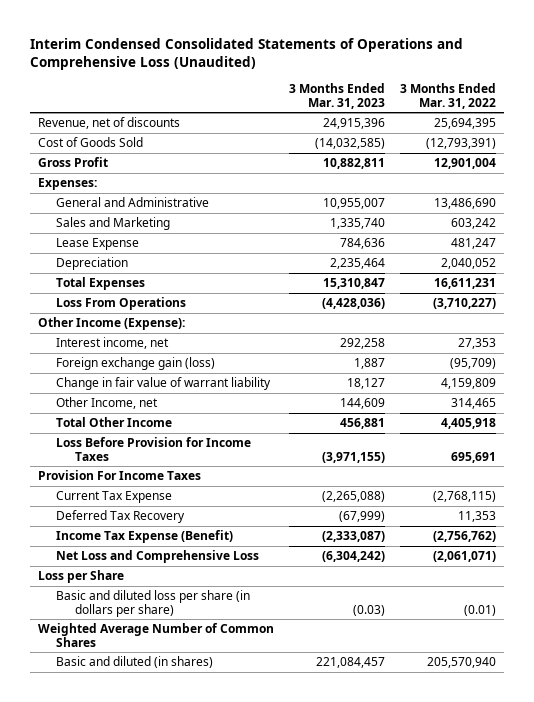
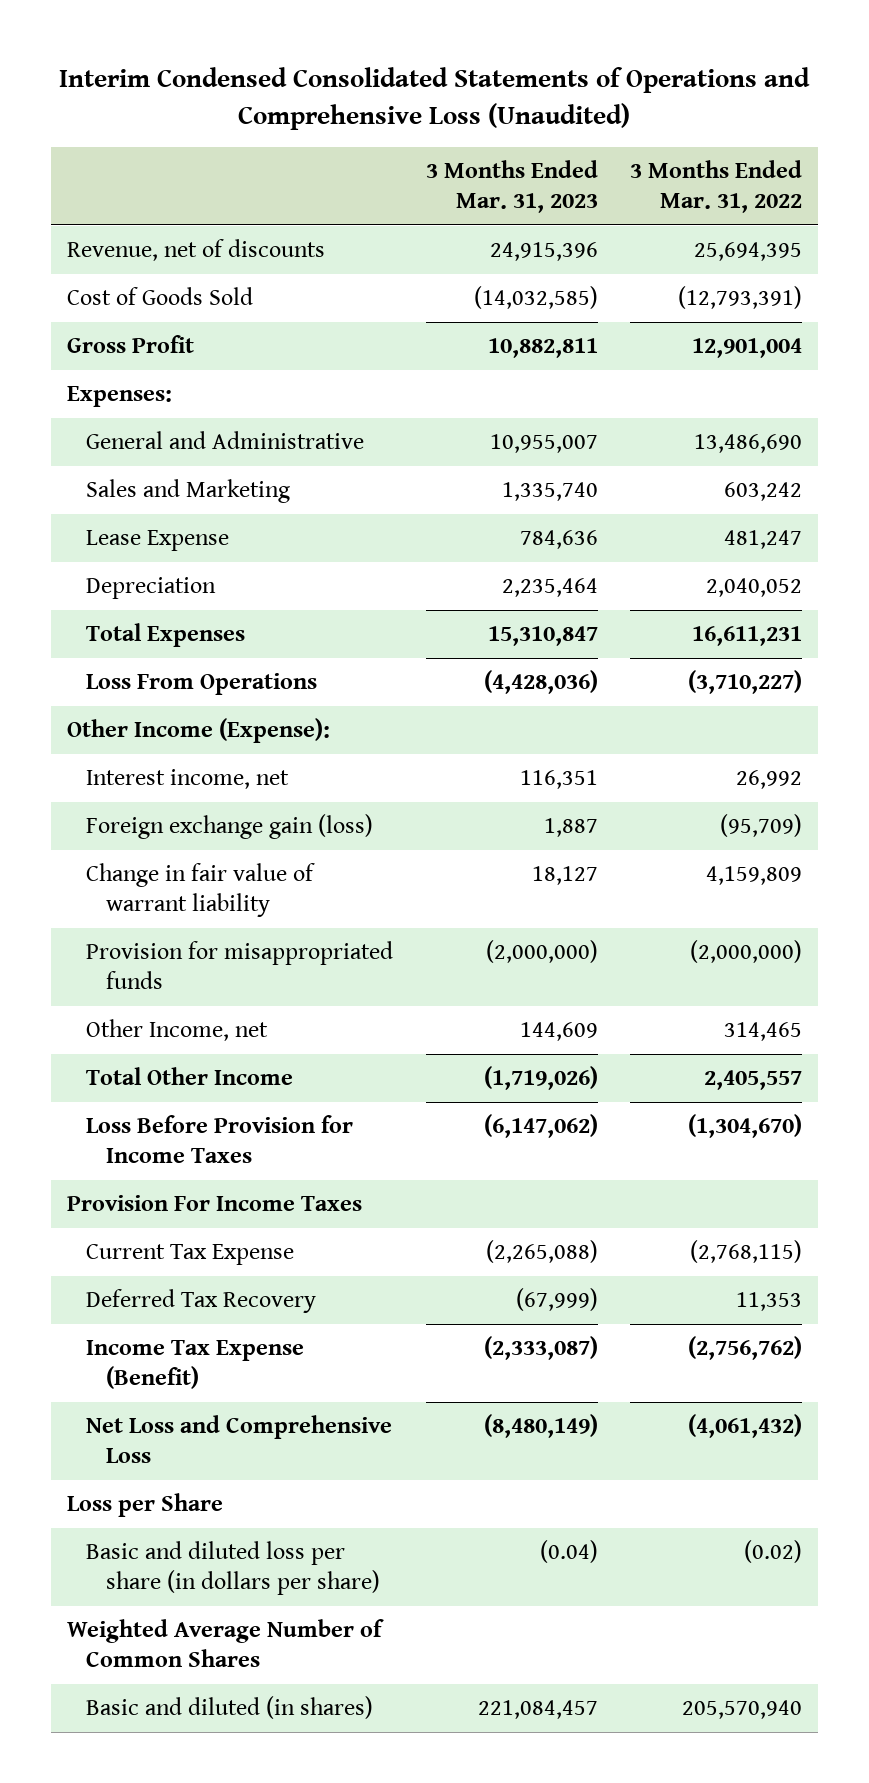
[340,338,386,350] 292,258 -> [519,770,598,790] 116,351
[458,338,497,350] 27,353 -> [735,770,802,790] 26,992
none -> [86,941,394,990] Provision for misappropriated funds
[340,418,386,430] 456,881 -> [483,1066,598,1091] (1,719,026)
[441,418,497,430] 4,405,918 -> [703,1070,802,1091] 2,405,557
[322,451,386,463] (3,971,155) -> [483,1114,598,1139] (6,147,062)
[451,451,497,463] 695,691 -> [687,1114,802,1139] (1,304,670)
[322,551,386,563] (6,304,242) -> [483,1414,598,1439] (8,480,149)
[433,551,497,563] (2,061,071) -> [687,1414,802,1439] (4,061,432)
[353,604,386,616] (0.03) -> [539,1540,598,1564] (0.04)
[464,604,497,616] (0.01) -> [743,1540,802,1564] (0.02)

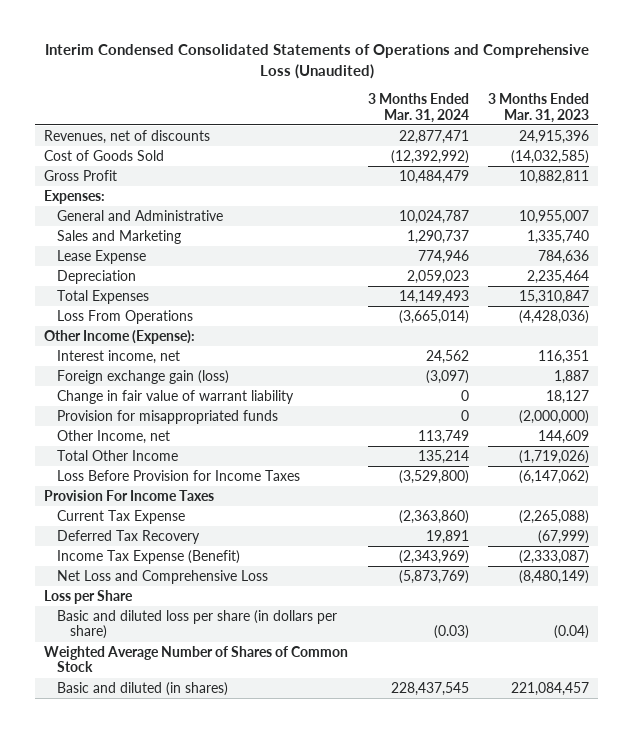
[629,160,802,214] 3 Months Ended Mar. 31, 2022 -> none
none -> [367,92,469,123] 3 Months Ended Mar. 31, 2024
[66,239,325,262] Revenue, net of discounts -> [44,129,211,144] Revenues, net of discounts
[66,1619,384,1668] Weighted Average Number of Common Shares -> [44,645,349,673] Weighted Average Number of Shares of Common Stock

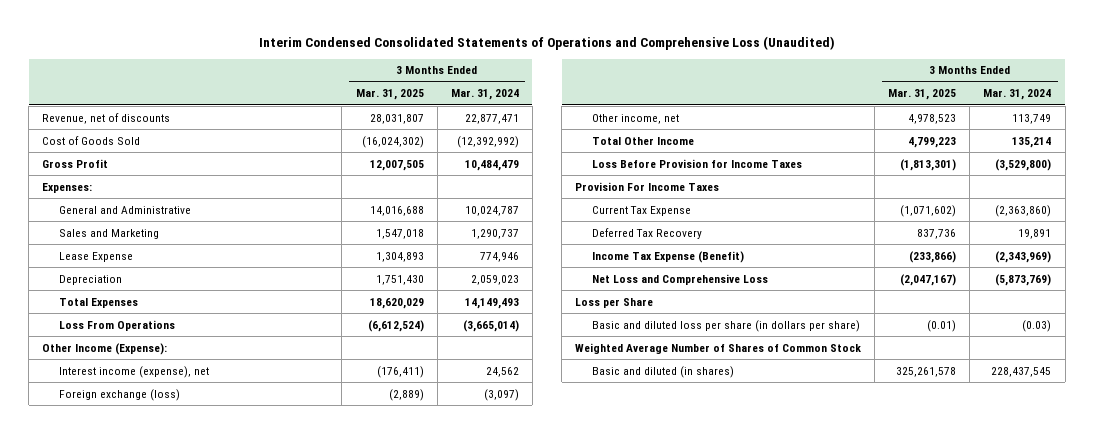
[487,92,589,123] 3 Months Ended Mar. 31, 2023 -> none
none -> [355,89,424,101] Mar. 31, 2025
[44,129,211,144] Revenues, net of discounts -> [42,112,171,124] Revenue, net of discounts
[57,389,295,404] Change in fair value of warrant liability -> none
[57,409,279,424] Provision for misappropriated funds -> none
[57,349,181,364] Interest income, net -> [59,365,210,378] Interest income (expense), net
[57,369,230,384] Foreign exchange gain (loss) -> [59,388,181,401] Foreign exchange (loss)
[57,429,171,444] Other Income, net -> [592,113,680,124] Other income, net

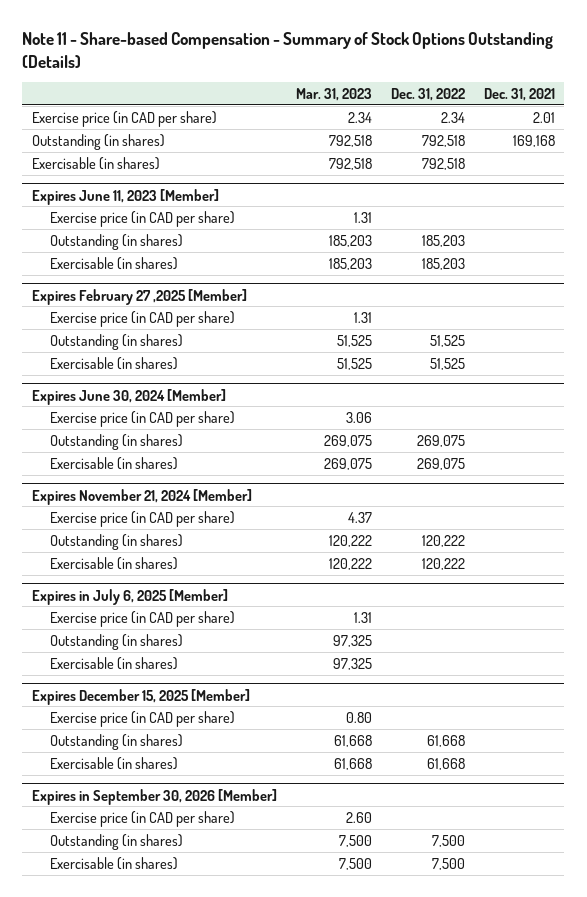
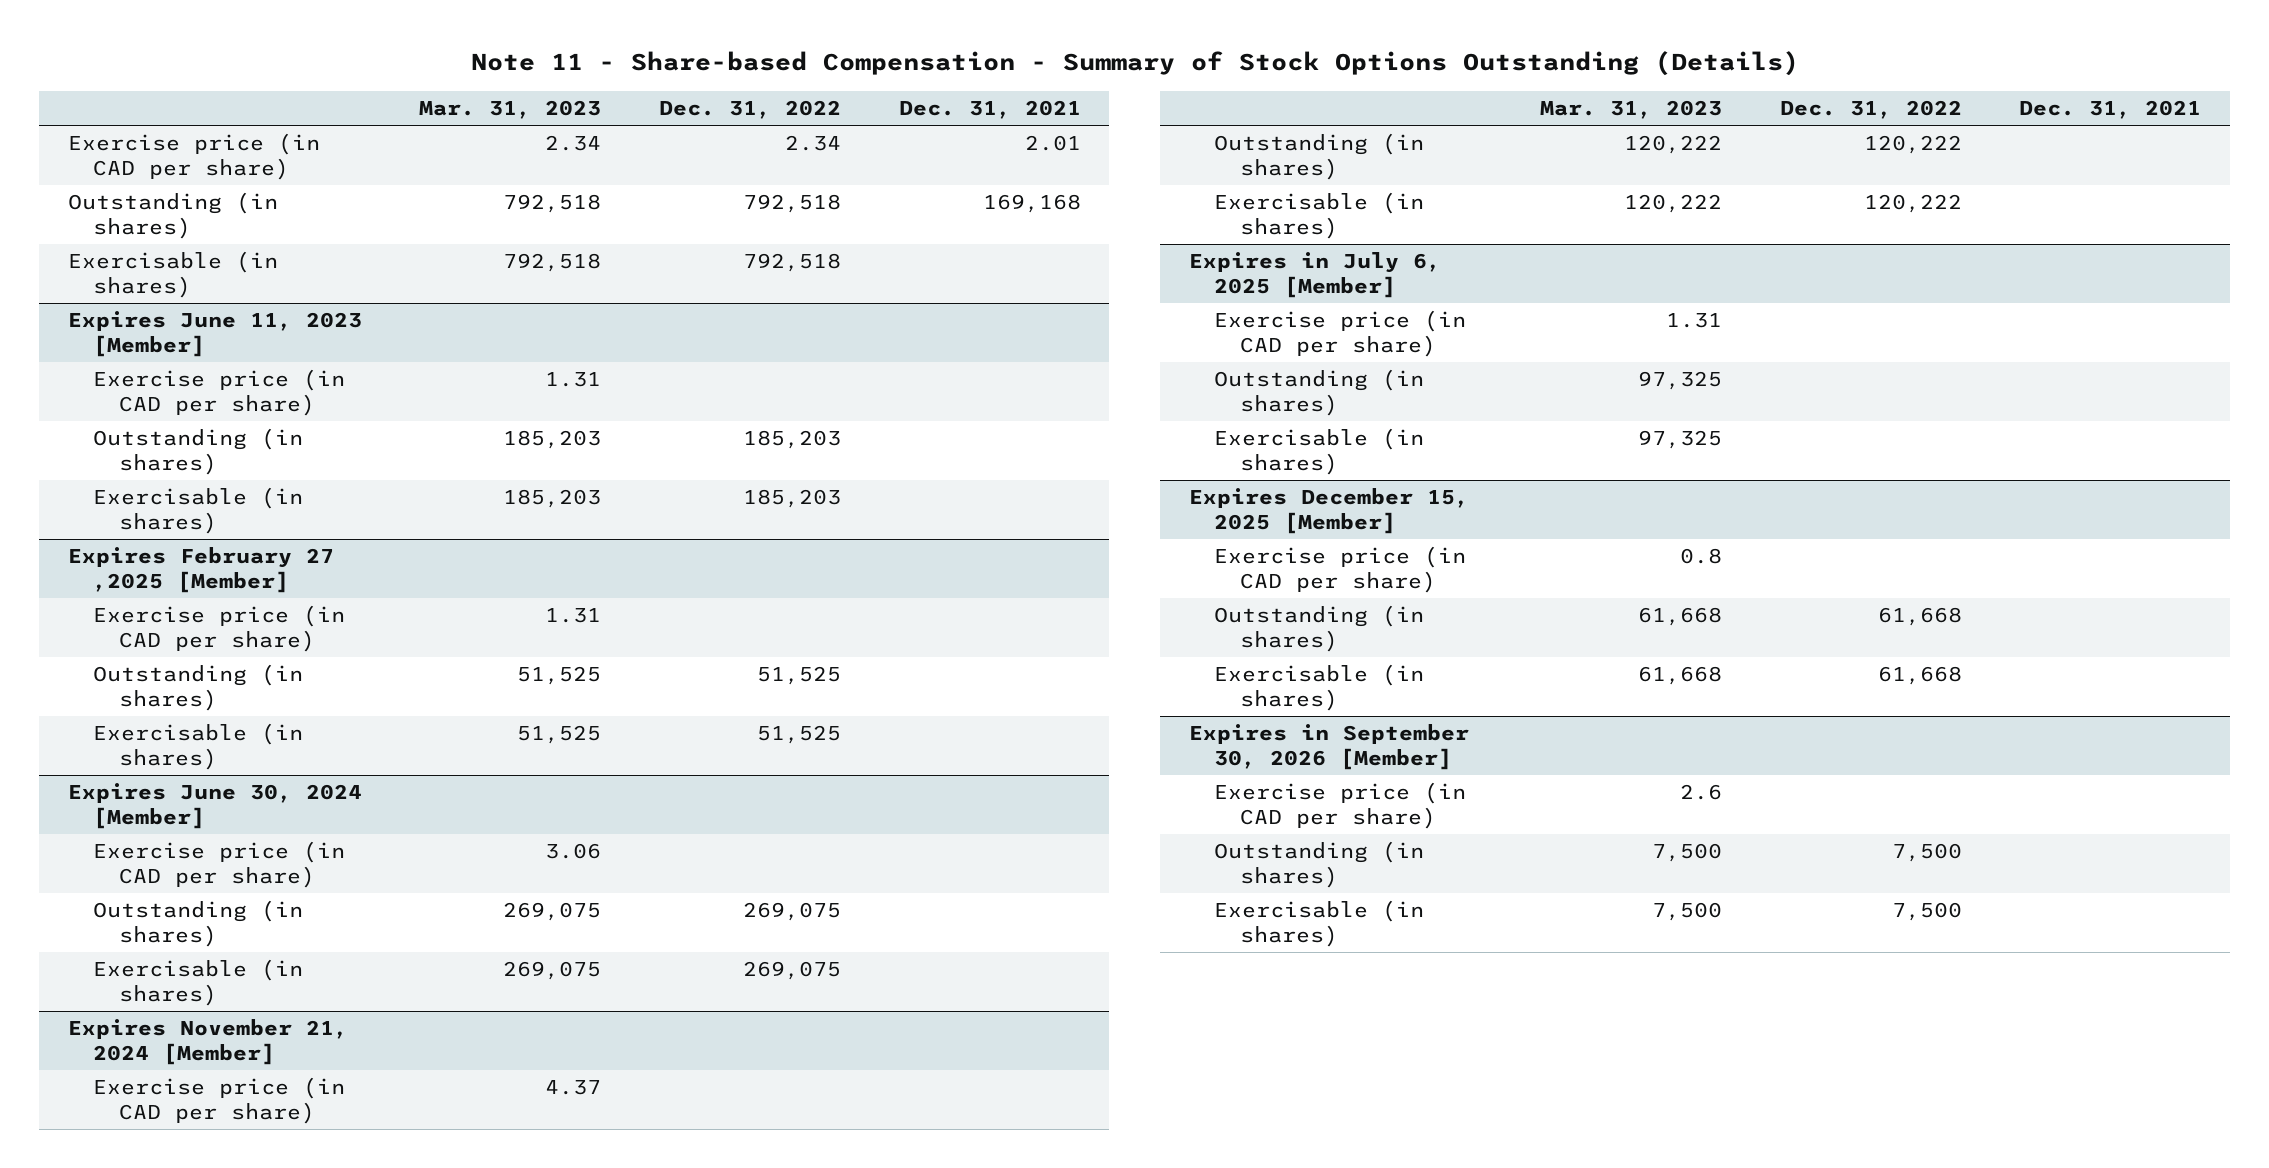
[345,711,372,723] 0.80 -> [1680,548,1723,565] 0.8
[345,811,372,823] 2.60 -> [1680,784,1723,801] 2.6

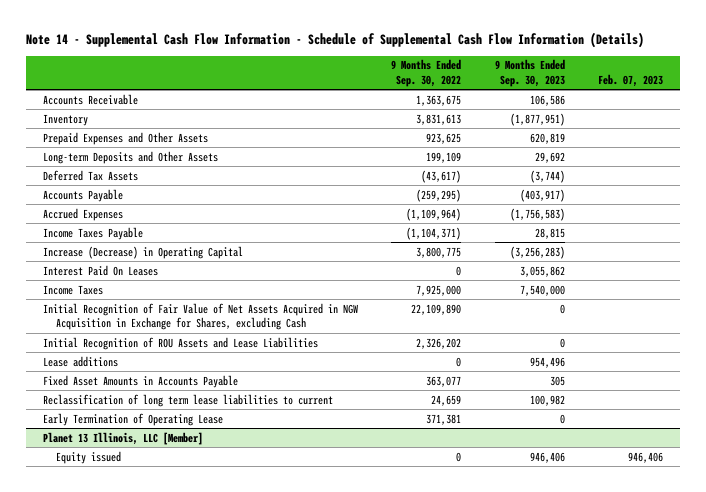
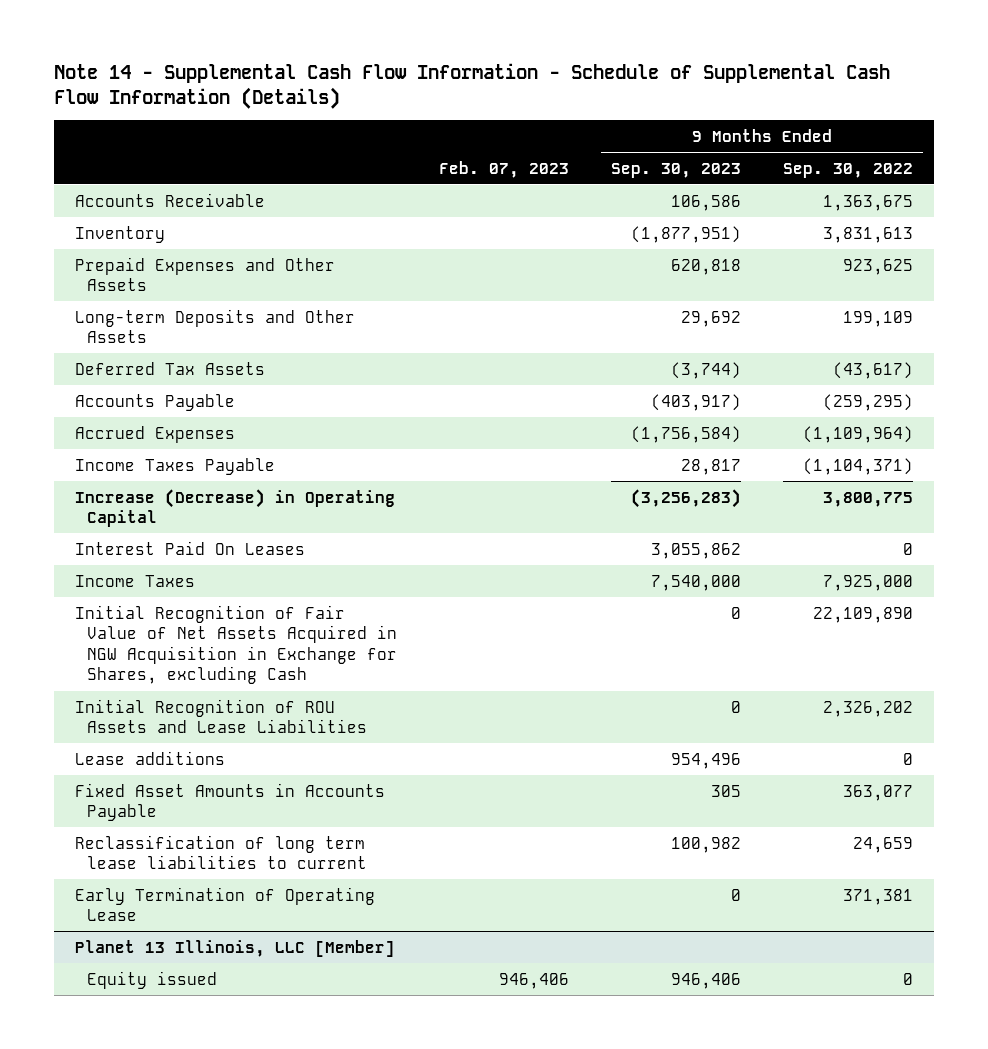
[529,132,565,144] 620,819 -> [670,258,741,275] 620,818
[509,207,565,221] (1,756,583) -> [630,425,741,443] (1,756,584)
[534,227,565,239] 28,815 -> [680,458,741,475] 28,817

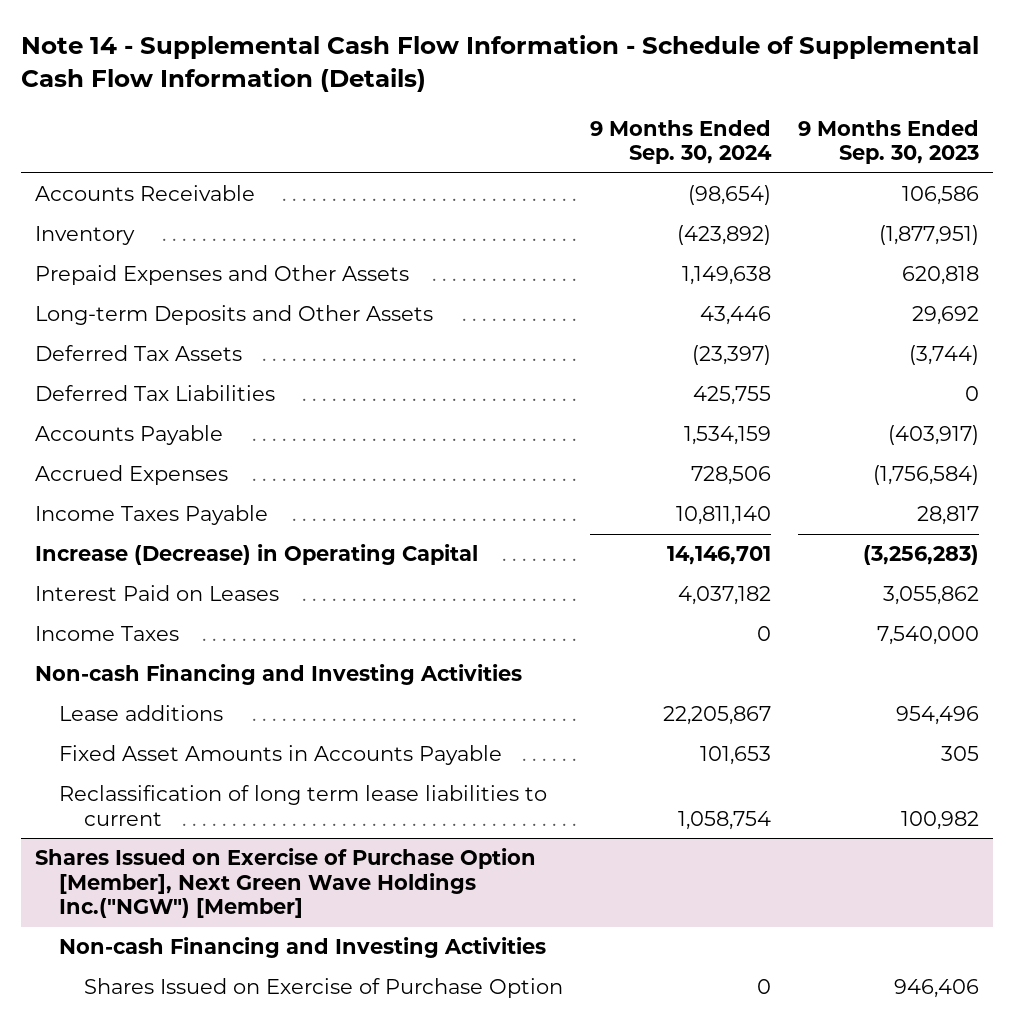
[439,160,570,178] Feb. 07, 2023 -> none
[782,162,913,178] Sep. 30, 2022 -> none
none -> [589,119,772,165] 9 Months Ended Sep. 30, 2024
none -> [35,385,276,402] Deferred Tax Liabilities
[74,540,305,555] Interest Paid On Leases -> [35,585,280,602] Interest Paid on Leases
[74,604,398,685] Initial Recognition of Fair Value of Net Assets Acquired in NGW Acquisition in Exchange for Shares, excluding Cash -> none
[74,698,368,734] Initial Recognition of ROU Assets and Lease Liabilities -> none
none -> [35,664,523,686] Non-cash Financing and Investing Activities
[74,886,375,922] Early Termination of Operating Lease -> none
[74,939,395,957] Planet 13 Illinois, LLC [Member] -> none
none -> [35,848,537,919] Shares Issued on Exercise of Purchase Option [Member], Next Green Wave Holdings Inc.("NGW") [Member]
none -> [59,937,547,959] Non-cash Financing and Investing Activities
[87,970,218,989] Equity issued -> [83,978,563,999] Shares Issued on Exercise of Purchase Option

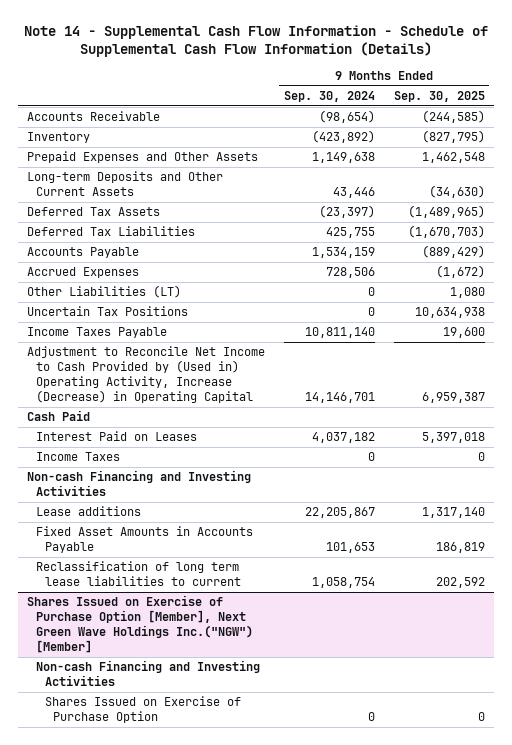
[798,119,980,165] 9 Months Ended Sep. 30, 2023 -> none
none -> [393,91,485,103] Sep. 30, 2025
[35,305,434,326] Long-term Deposits and Other Assets -> [27,171,224,197] Long-term Deposits and Other Current Assets
none -> [27,285,182,299] Other Liabilities (LT)
none -> [27,306,189,317] Uncertain Tax Positions
[35,544,479,566] Increase (Decrease) in Operating Capital -> [27,346,266,403] Adjustment to Reconcile Net Income to Cash Provided by (Used in) Operating Activity, Increase (Decrease) in Operating Capital
none -> [27,410,91,422] Cash Paid

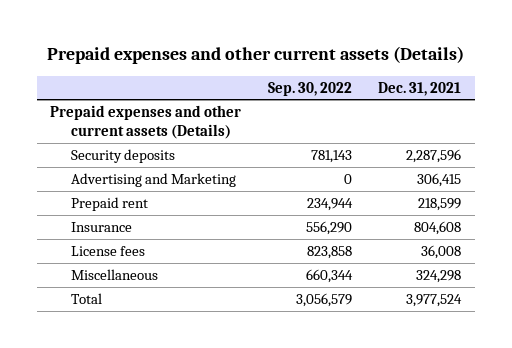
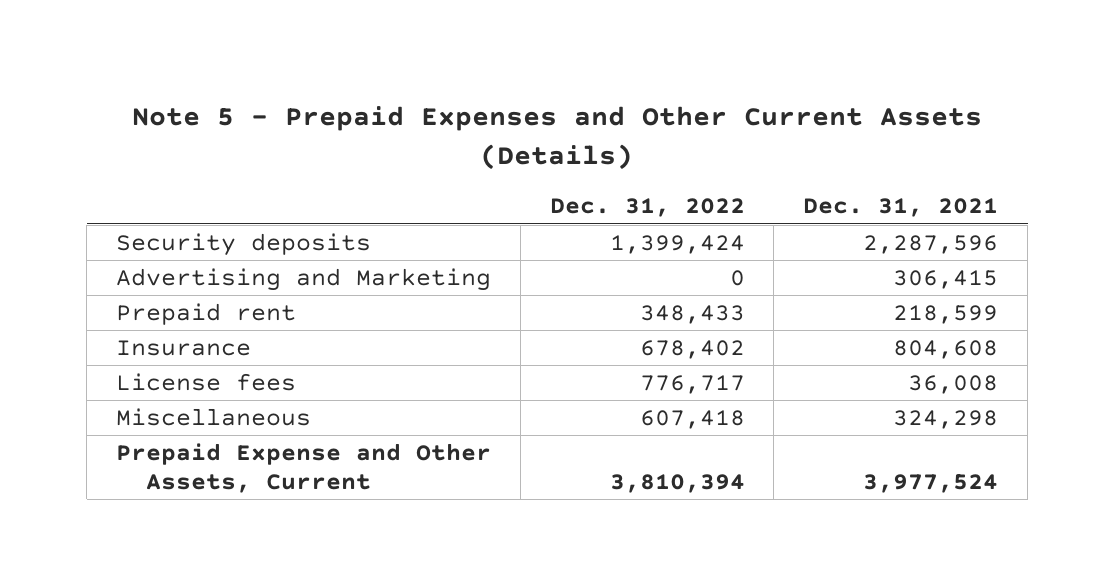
[46,46,464,65] Prepaid expenses and other current assets (Details) -> [132,106,983,170] Note 5 - Prepaid Expenses and Other Current Assets (Details)
[267,81,352,96] Sep. 30, 2022 -> none
none -> [549,198,745,218] Dec. 31, 2022
[50,105,242,139] Prepaid expenses and other current assets (Details) -> none
[71,293,103,305] Total -> [115,442,491,493] Prepaid Expense and Other Assets, Current

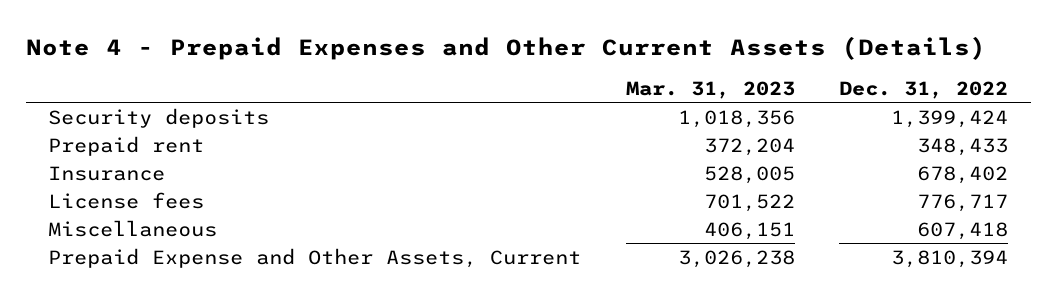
[132,106,983,170] Note 5 - Prepaid Expenses and Other Current Assets (Details) -> [25,36,986,61] Note 4 - Prepaid Expenses and Other Current Assets (Details)
[803,198,999,218] Dec. 31, 2021 -> none
none -> [625,80,795,99] Mar. 31, 2023
[115,267,491,291] Advertising and Marketing -> none

